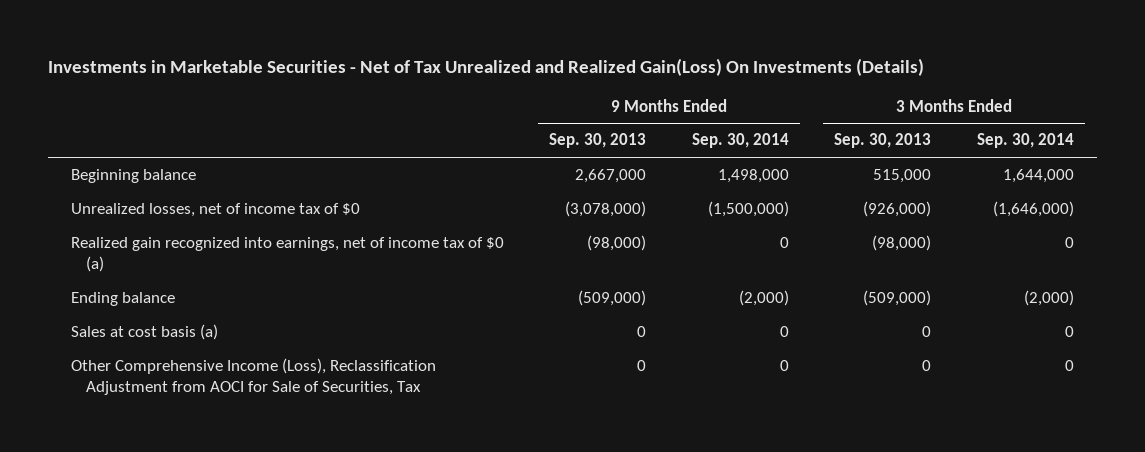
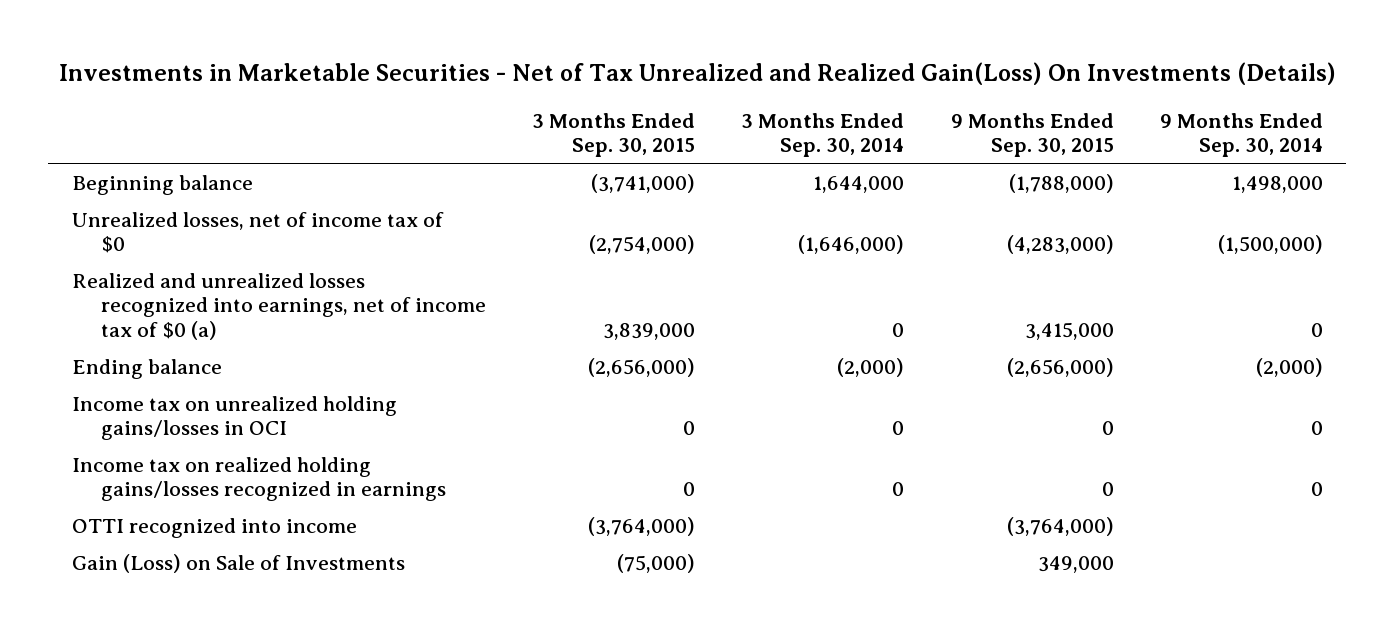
[549,133,647,149] Sep. 30, 2013 -> none
[834,133,932,149] Sep. 30, 2013 -> none
none -> [532,112,696,158] 3 Months Ended Sep. 30, 2015
none -> [950,112,1114,158] 9 Months Ended Sep. 30, 2015
[70,237,504,273] Realized gain recognized into earnings, net of income tax of $0 (a) -> [71,272,486,340] Realized and unrealized losses recognized into earnings, net of income tax of $0 (a)
[70,324,218,341] Sales at cost basis (a) -> [71,395,397,441] Income tax on unrealized holding gains/losses in OCI
[70,358,436,396] Other Comprehensive Income (Loss), Reclassification Adjustment from AOCI for Sale of Securities, Tax -> [71,456,446,502] Income tax on realized holding gains/losses recognized in earnings
none -> [71,517,357,538] OTTI recognized into income
none -> [71,553,405,573] Gain (Loss) on Sale of Investments

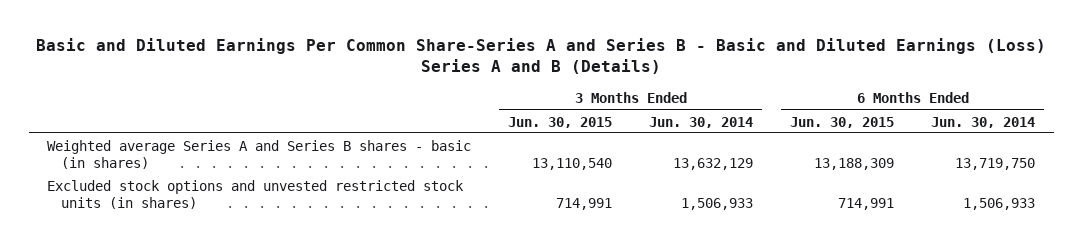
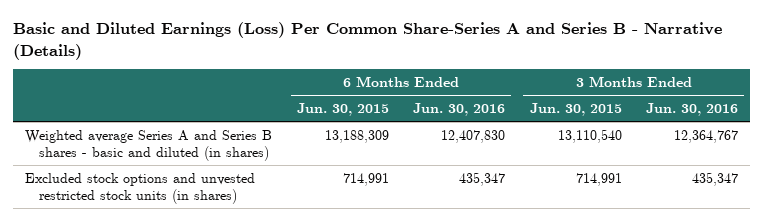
[36,37,1047,75] Basic and Diluted Earnings Per Common Share-Series A and Series B - Basic and Diluted Earnings (Loss) Series A and B (Details) -> [13,22,723,60] Basic and Diluted Earnings (Loss) Per Common Share-Series A and Series B - Narrative (Details)
[649,116,754,128] Jun. 30, 2014 -> none
[931,116,1036,128] Jun. 30, 2014 -> none
none -> [413,102,506,116] Jun. 30, 2016
none -> [645,102,738,116] Jun. 30, 2016
[47,139,472,169] Weighted average Series A and Series B shares - basic (in shares) -> [25,129,273,162] Weighted average Series A and Series B shares - basic and diluted (in shares)

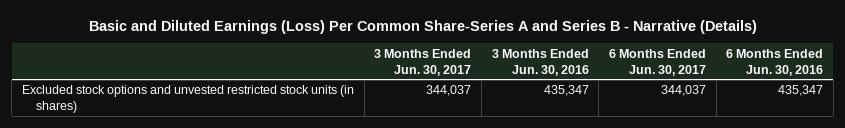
[296,102,389,116] Jun. 30, 2015 -> none
[529,102,622,116] Jun. 30, 2015 -> none
none -> [374,48,472,76] 3 Months Ended Jun. 30, 2017
none -> [608,48,706,76] 6 Months Ended Jun. 30, 2017
[25,129,273,162] Weighted average Series A and Series B shares - basic and diluted (in shares) -> none

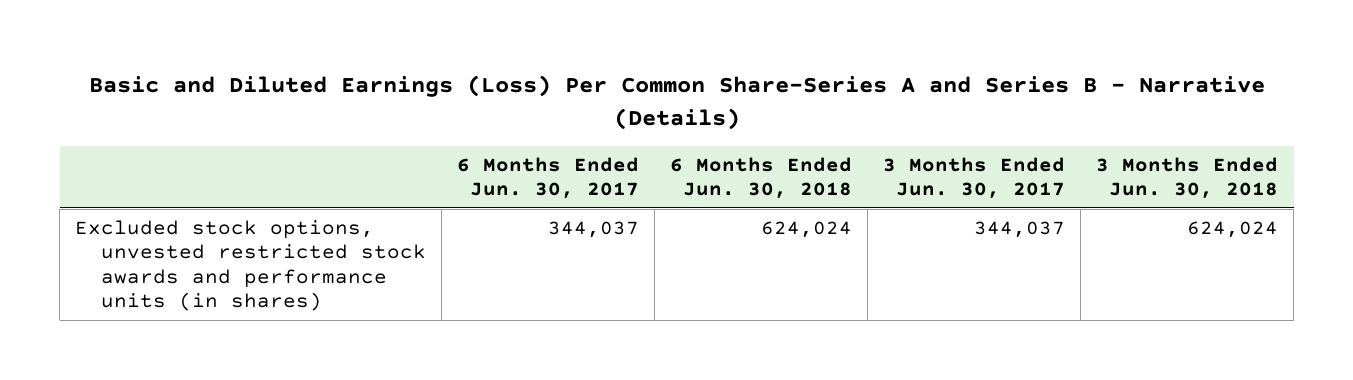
[491,48,589,76] 3 Months Ended Jun. 30, 2016 -> none
[726,48,824,76] 6 Months Ended Jun. 30, 2016 -> none
none -> [670,156,853,200] 6 Months Ended Jun. 30, 2018
none -> [1096,156,1279,200] 3 Months Ended Jun. 30, 2018
[21,85,354,114] Excluded stock options and unvested restricted stock units (in shares) -> [75,219,427,312] Excluded stock options, unvested restricted stock awards and performance units (in shares)

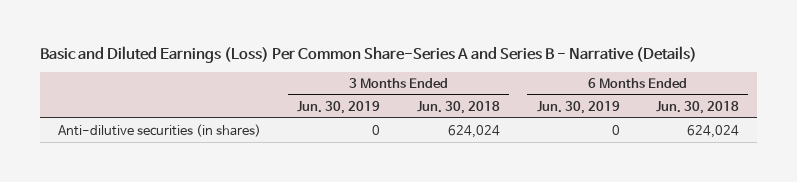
[457,156,640,200] 6 Months Ended Jun. 30, 2017 -> none
[883,156,1066,200] 3 Months Ended Jun. 30, 2017 -> none
none -> [297,100,381,114] Jun. 30, 2019
none -> [536,100,620,114] Jun. 30, 2019
[75,219,427,312] Excluded stock options, unvested restricted stock awards and performance units (in shares) -> [57,123,261,137] Anti-dilutive securities (in shares)

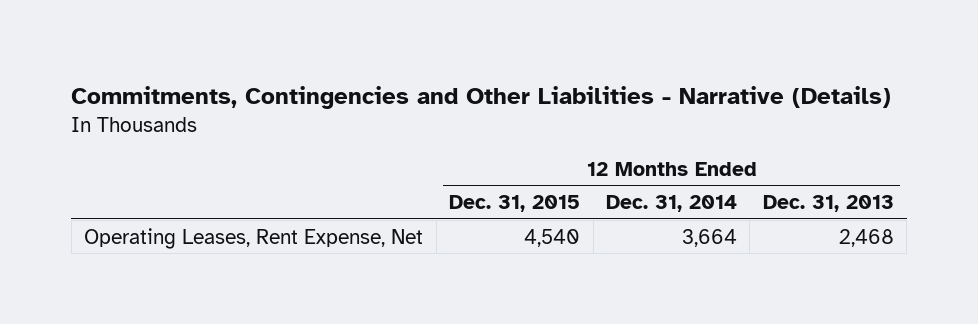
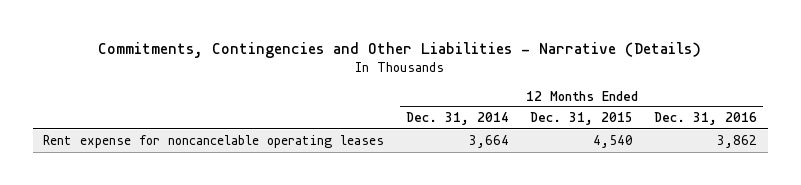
[762,195,894,213] Dec. 31, 2013 -> none
none -> [654,112,758,126] Dec. 31, 2016
[84,227,424,249] Operating Leases, Rent Expense, Net -> [43,135,385,149] Rent expense for noncancelable operating leases

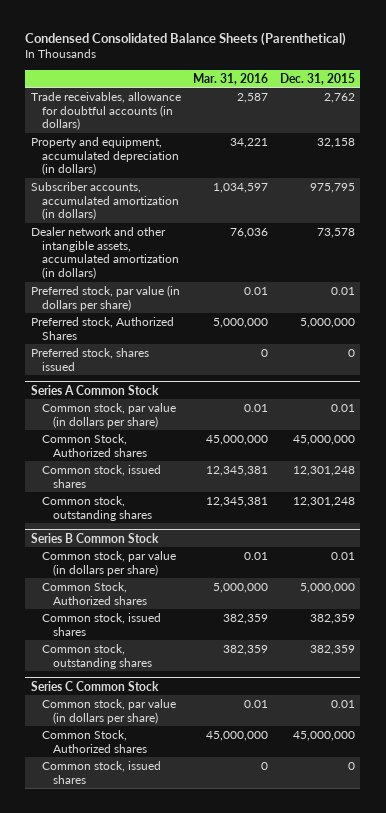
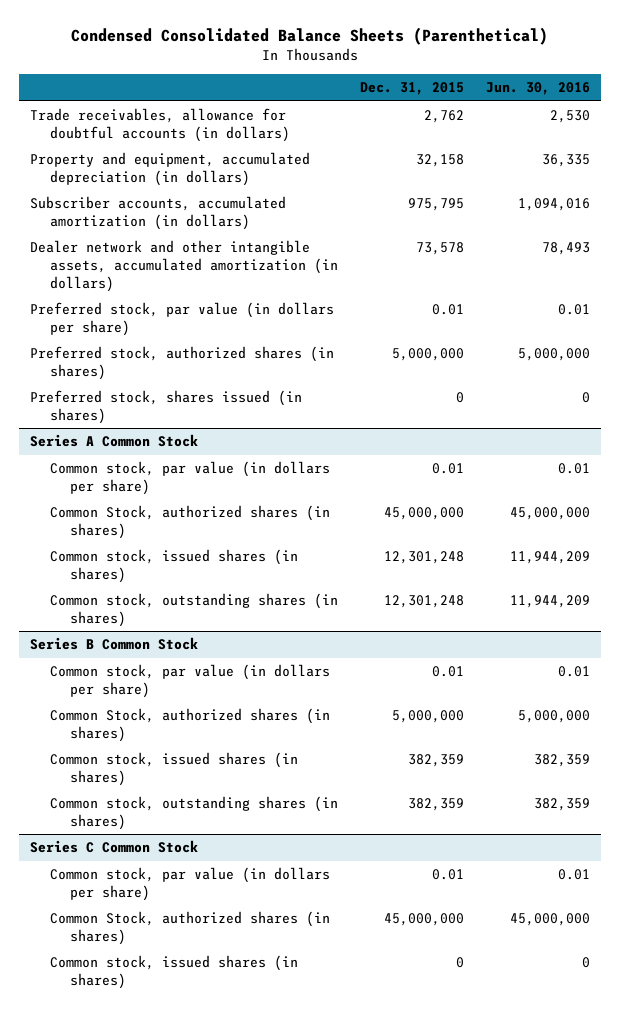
[192,72,268,85] Mar. 31, 2016 -> none
none -> [486,82,591,96] Jun. 30, 2016
[31,316,175,340] Preferred stock, Authorized Shares -> [30,346,335,380] Preferred stock, authorized shares (in shares)
[31,347,150,371] Preferred stock, shares issued -> [30,390,303,424] Preferred stock, shares issued (in shares)
[41,433,147,457] Common Stock, Authorized shares -> [50,505,331,539] Common Stock, authorized shares (in shares)
[41,464,161,488] Common stock, issued shares -> [50,549,299,583] Common stock, issued shares (in shares)
[41,495,152,521] Common stock, outstanding shares -> [50,593,339,627] Common stock, outstanding shares (in shares)
[41,581,147,605] Common Stock, Authorized shares -> [50,708,331,742] Common Stock, authorized shares (in shares)
[41,612,161,636] Common stock, issued shares -> [50,752,299,786] Common stock, issued shares (in shares)
[41,643,152,669] Common stock, outstanding shares -> [50,796,339,830] Common stock, outstanding shares (in shares)
[41,729,147,753] Common Stock, Authorized shares -> [50,911,331,945] Common Stock, authorized shares (in shares)
[41,760,161,784] Common stock, issued shares -> [50,955,299,989] Common stock, issued shares (in shares)

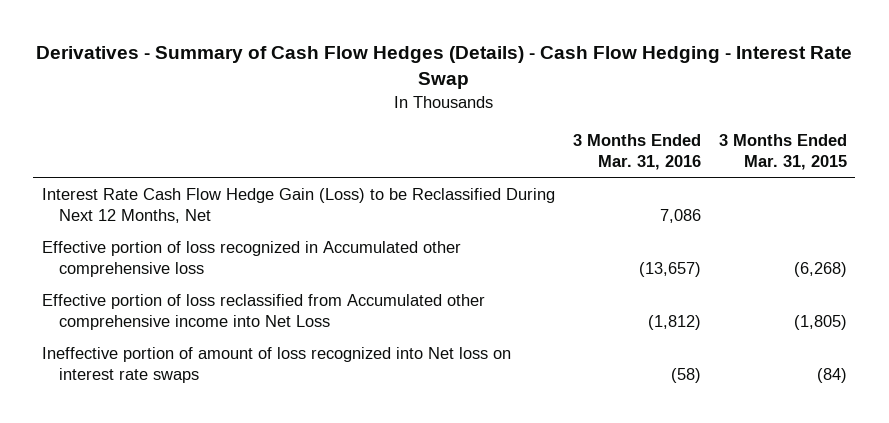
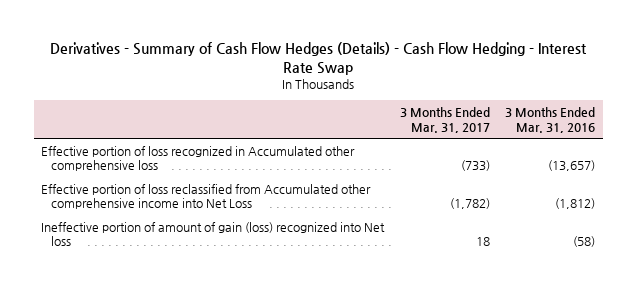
[718,134,847,171] 3 Months Ended Mar. 31, 2015 -> none
none -> [399,107,490,133] 3 Months Ended Mar. 31, 2017
[42,187,556,223] Interest Rate Cash Flow Hedge Gain (Loss) to be Reclassified During Next 12 Months, Net -> none
[42,346,512,383] Ineffective portion of amount of loss recognized into Net loss on interest rate swaps -> [41,221,386,247] Ineffective portion of amount of gain (loss) recognized into Net loss

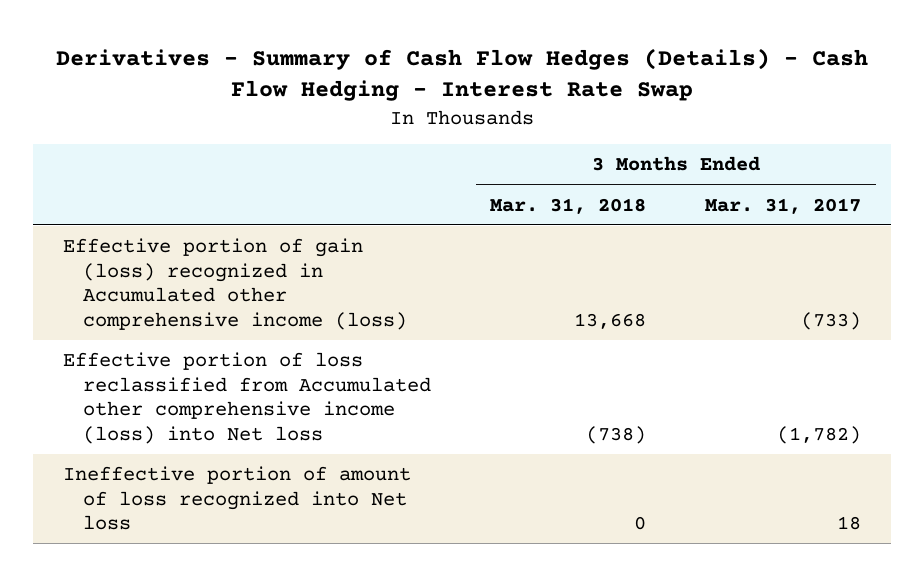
[504,107,595,133] 3 Months Ended Mar. 31, 2016 -> none
none -> [490,197,647,214] Mar. 31, 2018
[41,145,356,172] Effective portion of loss recognized in Accumulated other comprehensive loss -> [62,238,408,330] Effective portion of gain (loss) recognized in Accumulated other comprehensive income (loss)
[41,183,372,210] Effective portion of loss reclassified from Accumulated other comprehensive income into Net Loss -> [62,352,432,444] Effective portion of loss reclassified from Accumulated other comprehensive income (loss) into Net loss
[41,221,386,247] Ineffective portion of amount of gain (loss) recognized into Net loss -> [62,466,411,531] Ineffective portion of amount of loss recognized into Net loss

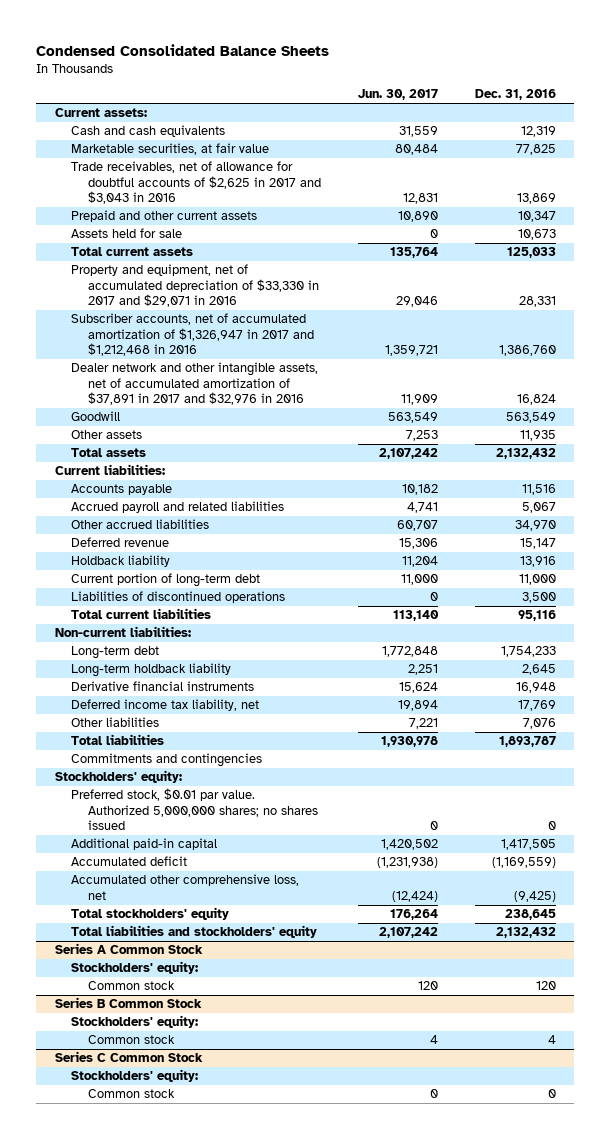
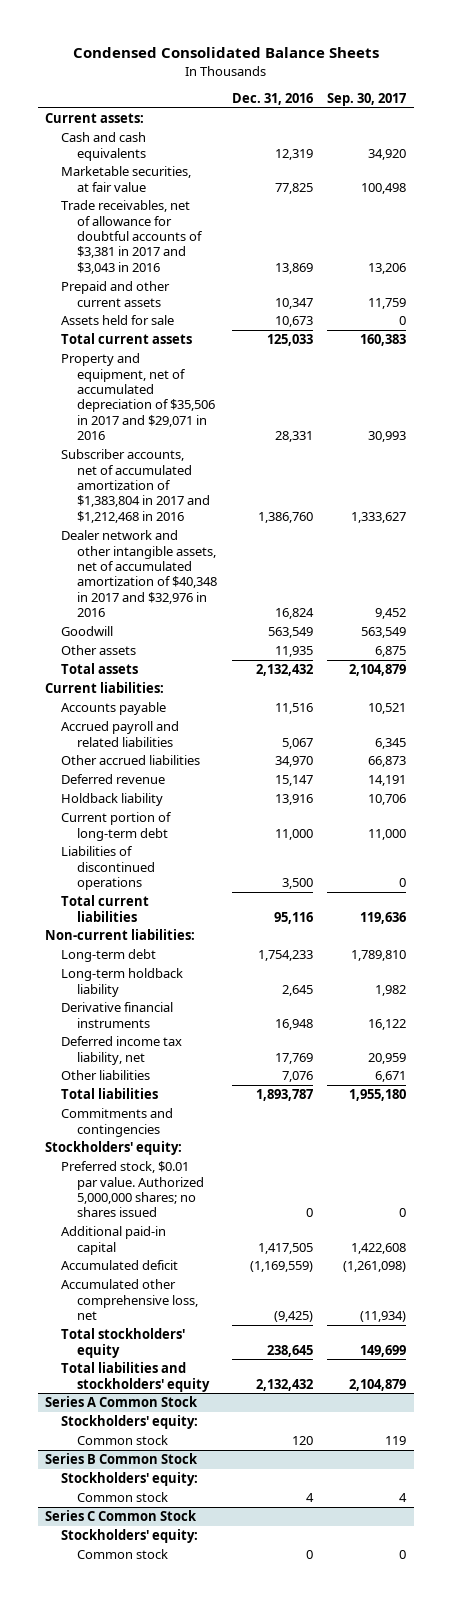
[357,89,438,101] Jun. 30, 2017 -> none
none -> [327,92,407,106] Sep. 30, 2017
[71,161,321,204] Trade receivables, net of allowance for doubtful accounts of $2,625 in 2017 and $3,043 in 2016 -> [61,200,203,274] Trade receivables, net of allowance for doubtful accounts of $3,381 in 2017 and $3,043 in 2016
[71,264,319,307] Property and equipment, net of accumulated depreciation of $33,330 in 2017 and $29,071 in 2016 -> [61,353,215,441] Property and equipment, net of accumulated depreciation of $35,506 in 2017 and $29,071 in 2016
[71,313,314,356] Subscriber accounts, net of accumulated amortization of $1,326,947 in 2017 and $1,212,468 in 2016 -> [61,449,210,523] Subscriber accounts, net of accumulated amortization of $1,383,804 in 2017 and $1,212,468 in 2016
[71,362,319,405] Dealer network and other intangible assets, net of accumulated amortization of $37,891 in 2017 and $32,976 in 2016 -> [61,530,217,618] Dealer network and other intangible assets, net of accumulated amortization of $40,348 in 2017 and $32,976 in 2016

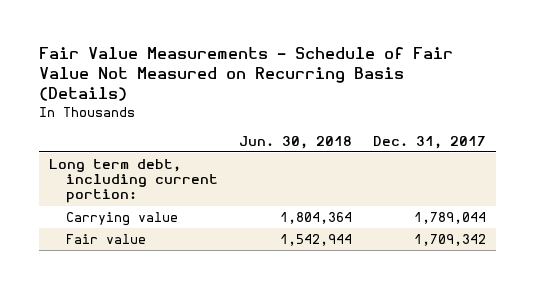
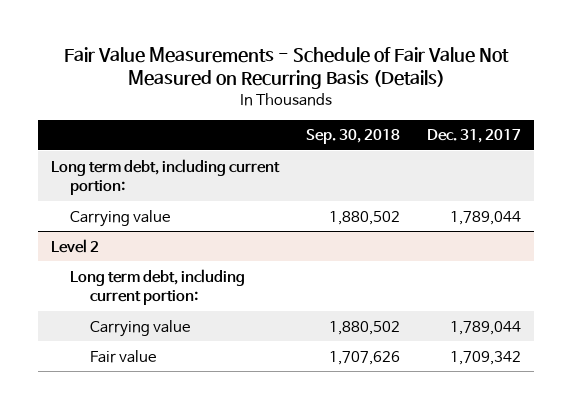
[238,135,352,149] Jun. 30, 2018 -> none
none -> [305,129,400,145] Sep. 30, 2018
none -> [51,238,100,253] Level 2
none -> [70,268,246,306] Long term debt, including current portion:
none -> [89,319,190,337] Carrying value

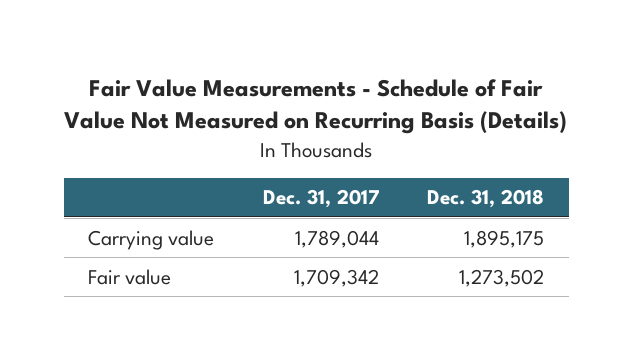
[305,129,400,145] Sep. 30, 2018 -> none
none -> [427,189,545,209] Dec. 31, 2018
[51,158,281,196] Long term debt, including current portion: -> none
[51,238,100,253] Level 2 -> none
[70,268,246,306] Long term debt, including current portion: -> none
[89,319,190,337] Carrying value -> none

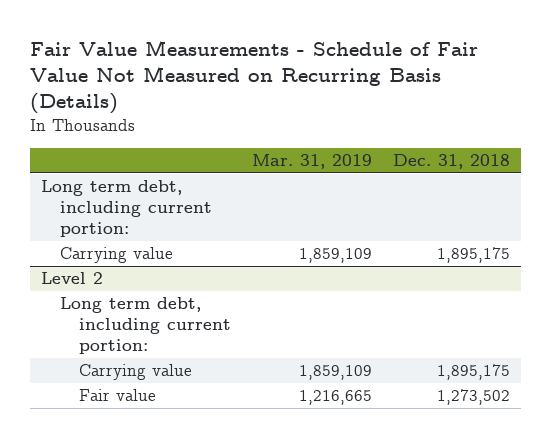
[262,189,379,209] Dec. 31, 2017 -> none
none -> [252,154,373,170] Mar. 31, 2019
none -> [40,180,213,238] Long term debt, including current portion:
none -> [40,272,103,285] Level 2
none -> [60,297,232,355] Long term debt, including current portion:
none -> [79,364,193,381] Carrying value

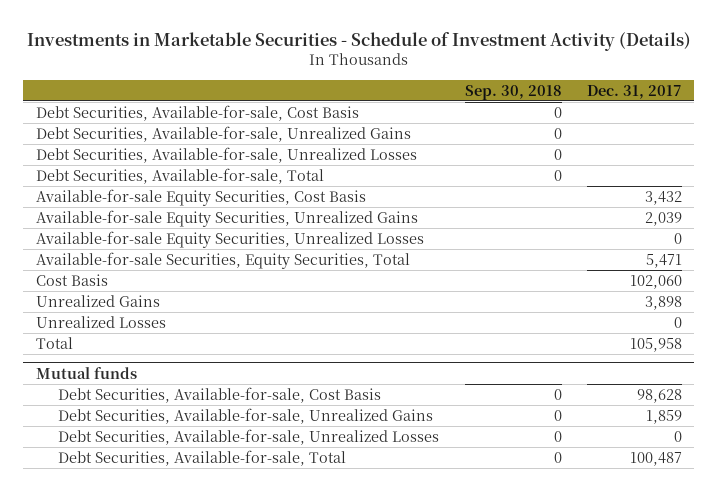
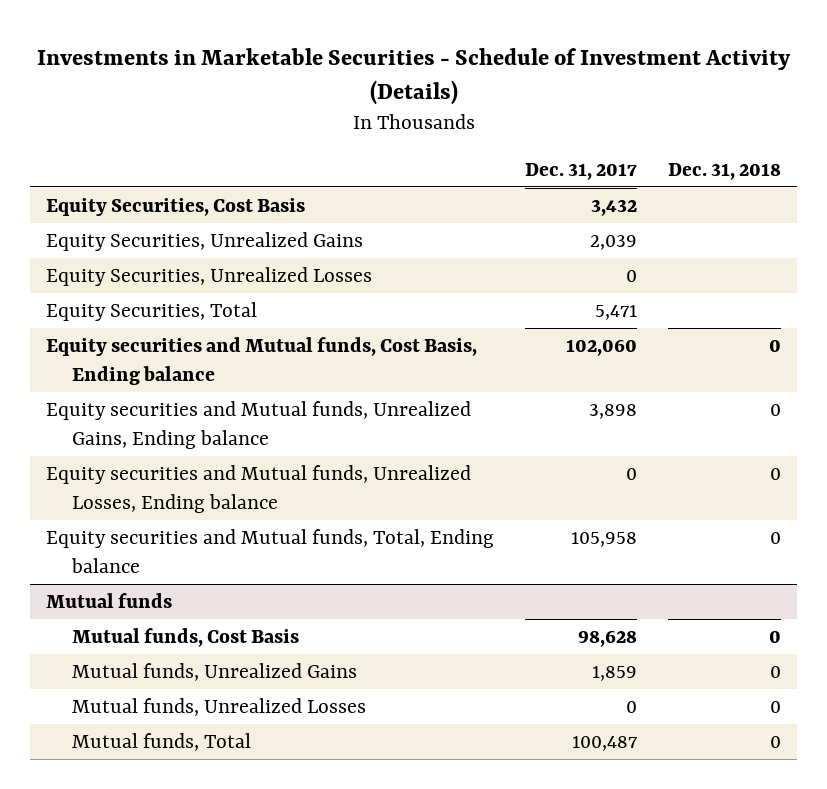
[464,84,562,100] Sep. 30, 2018 -> none
none -> [668,162,782,180] Dec. 31, 2018
[35,104,359,121] Debt Securities, Available-for-sale, Cost Basis -> none
[35,125,411,142] Debt Securities, Available-for-sale, Unrealized Gains -> none
[35,146,417,163] Debt Securities, Available-for-sale, Unrealized Losses -> none
[35,167,324,184] Debt Securities, Available-for-sale, Total -> none
[35,315,166,328] Unrealized Losses -> none
[35,188,366,206] Available-for-sale Equity Securities, Cost Basis -> [45,197,305,216] Equity Securities, Cost Basis
[35,209,418,227] Available-for-sale Equity Securities, Unrealized Gains -> [45,231,363,251] Equity Securities, Unrealized Gains
[35,230,424,248] Available-for-sale Equity Securities, Unrealized Losses -> [45,266,372,286] Equity Securities, Unrealized Losses
[35,251,410,269] Available-for-sale Securities, Equity Securities, Total -> [45,301,257,321] Equity Securities, Total
[35,273,108,286] Cost Basis -> [45,336,477,385] Equity securities and Mutual funds, Cost Basis, Ending balance
[35,294,160,307] Unrealized Gains -> [45,400,471,449] Equity securities and Mutual funds, Unrealized Gains, Ending balance
none -> [45,464,471,513] Equity securities and Mutual funds, Unrealized Losses, Ending balance
[35,336,73,349] Total -> [45,528,494,573] Equity securities and Mutual funds, Total, Ending balance
[58,386,382,403] Debt Securities, Available-for-sale, Cost Basis -> [71,627,299,647] Mutual funds, Cost Basis
[58,407,434,424] Debt Securities, Available-for-sale, Unrealized Gains -> [71,662,357,681] Mutual funds, Unrealized Gains
[58,428,440,445] Debt Securities, Available-for-sale, Unrealized Losses -> [71,697,366,716] Mutual funds, Unrealized Losses
[58,449,347,466] Debt Securities, Available-for-sale, Total -> [71,732,251,751] Mutual funds, Total

